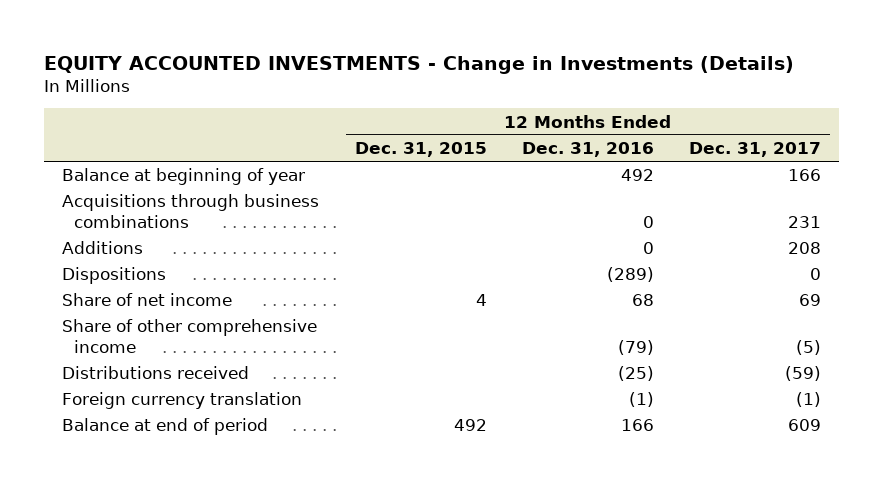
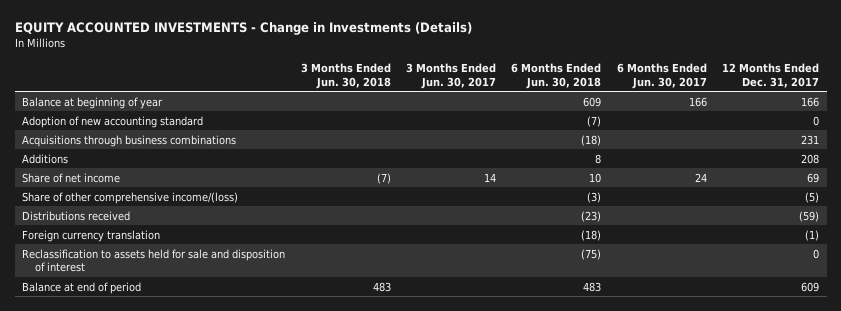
[354,141,487,157] Dec. 31, 2015 -> none
[521,141,654,157] Dec. 31, 2016 -> none
none -> [300,62,391,89] 3 Months Ended Jun. 30, 2018
none -> [406,62,497,89] 3 Months Ended Jun. 30, 2017
none -> [511,62,602,89] 6 Months Ended Jun. 30, 2018
none -> [616,62,707,89] 6 Months Ended Jun. 30, 2017
none -> [22,115,204,128] Adoption of new accounting standard
[62,267,167,285] Dispositions -> none
[62,319,318,354] Share of other comprehensive income -> [22,191,239,204] Share of other comprehensive income/(loss)
none -> [22,248,286,273] Reclassification to assets held for sale and disposition of interest

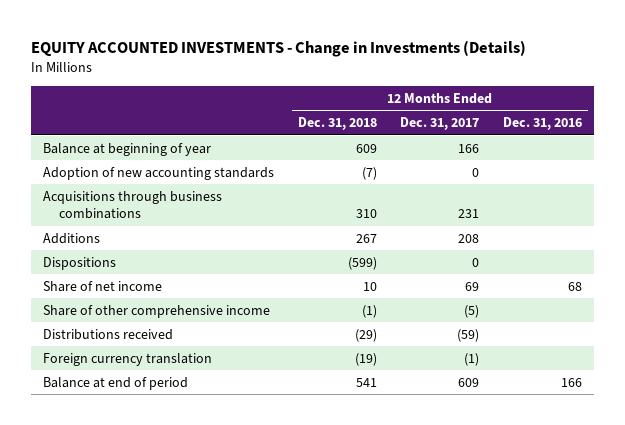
[300,62,391,89] 3 Months Ended Jun. 30, 2018 -> none
[406,62,497,89] 3 Months Ended Jun. 30, 2017 -> none
[511,62,602,89] 6 Months Ended Jun. 30, 2018 -> none
[616,62,707,89] 6 Months Ended Jun. 30, 2017 -> none
none -> [297,117,377,131] Dec. 31, 2018
none -> [503,117,583,131] Dec. 31, 2016
[22,115,204,128] Adoption of new accounting standard -> [42,166,274,180] Adoption of new accounting standards
none -> [42,256,116,270] Dispositions
[22,191,239,204] Share of other comprehensive income/(loss) -> [42,304,270,318] Share of other comprehensive income
[22,248,286,273] Reclassification to assets held for sale and disposition of interest -> none

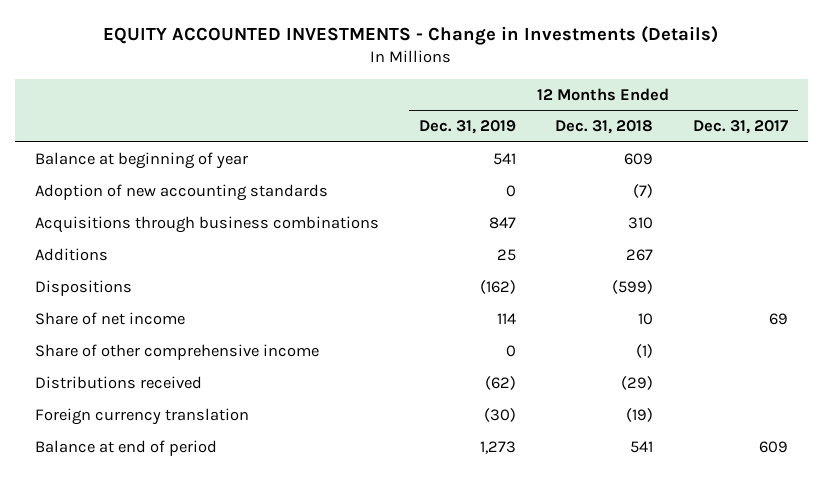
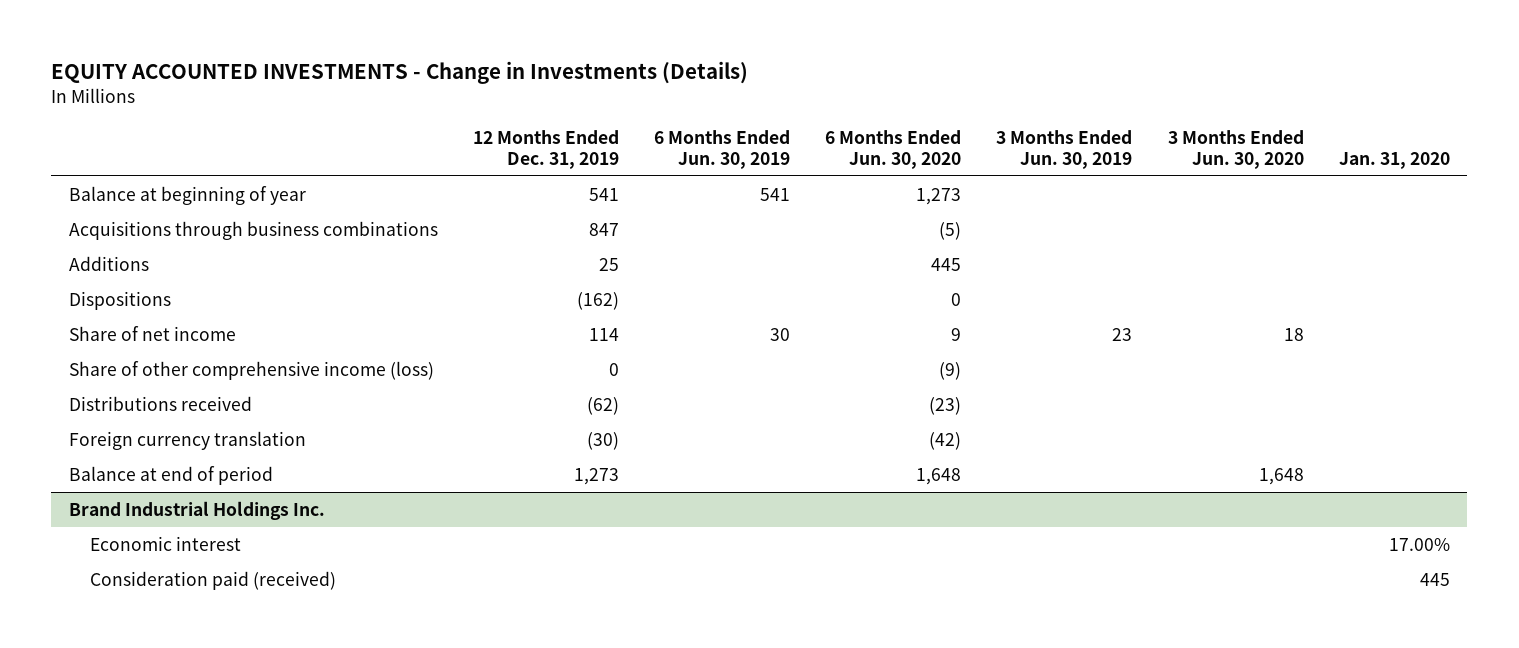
[555,120,654,135] Dec. 31, 2018 -> none
[692,120,788,135] Dec. 31, 2017 -> none
none -> [654,129,791,169] 6 Months Ended Jun. 30, 2019
none -> [825,129,962,169] 6 Months Ended Jun. 30, 2020
none -> [996,129,1133,169] 3 Months Ended Jun. 30, 2019
none -> [1167,129,1304,169] 3 Months Ended Jun. 30, 2020
none -> [1338,151,1450,169] Jan. 31, 2020
[34,183,328,201] Adoption of new accounting standards -> none
[34,343,319,360] Share of other comprehensive income -> [68,360,434,380] Share of other comprehensive income (loss)
none -> [68,500,325,520] Brand Industrial Holdings Inc.
none -> [90,535,242,551] Economic interest
none -> [90,570,337,590] Consideration paid (received)

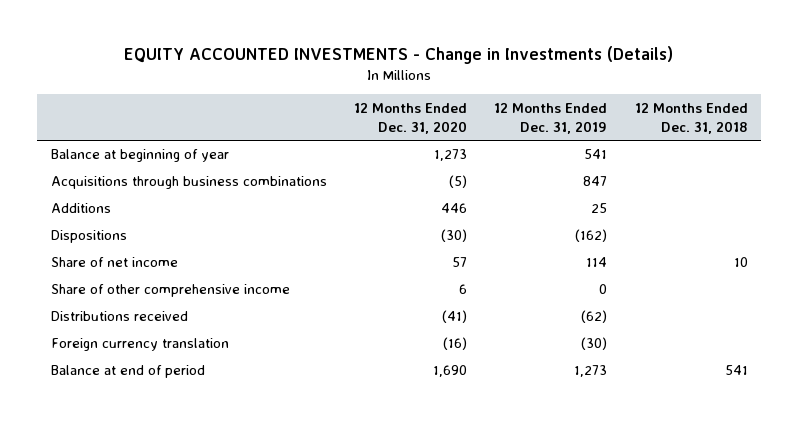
[654,129,791,169] 6 Months Ended Jun. 30, 2019 -> none
[825,129,962,169] 6 Months Ended Jun. 30, 2020 -> none
[996,129,1133,169] 3 Months Ended Jun. 30, 2019 -> none
[1167,129,1304,169] 3 Months Ended Jun. 30, 2020 -> none
[1338,151,1450,169] Jan. 31, 2020 -> none
none -> [354,102,468,134] 12 Months Ended Dec. 31, 2020
none -> [634,102,748,134] 12 Months Ended Dec. 31, 2018
[68,360,434,380] Share of other comprehensive income (loss) -> [50,284,290,298] Share of other comprehensive income
[68,500,325,520] Brand Industrial Holdings Inc. -> none
[90,535,242,551] Economic interest -> none
[90,570,337,590] Consideration paid (received) -> none

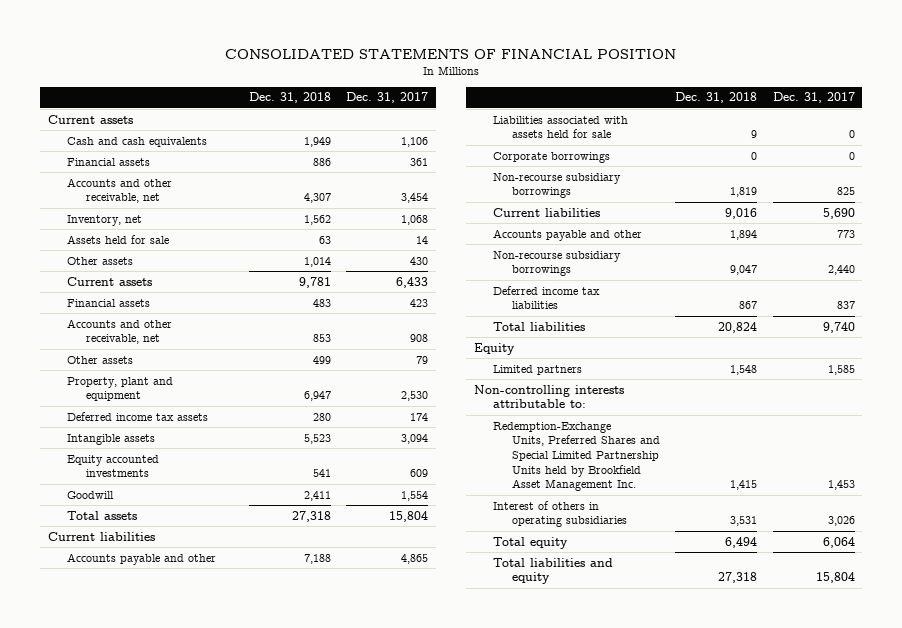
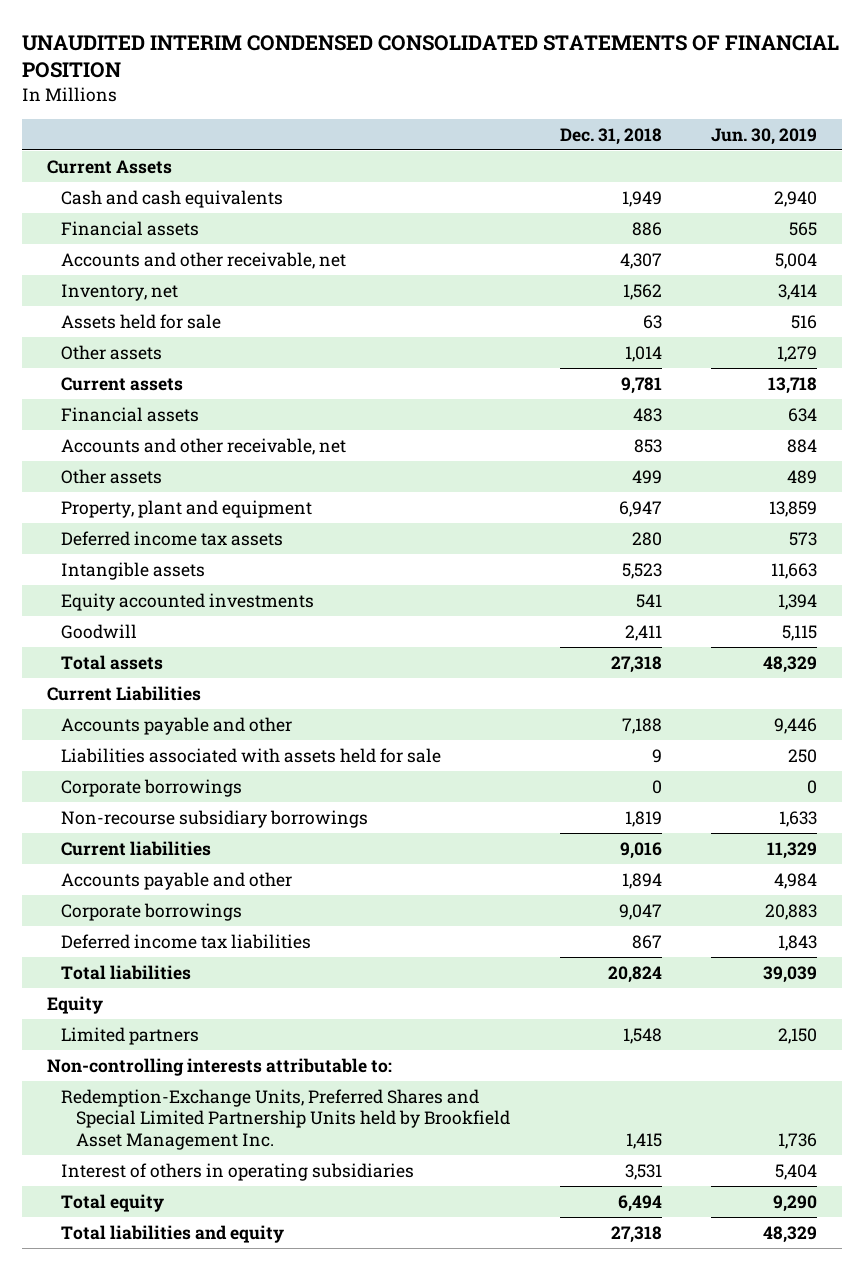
[225,48,677,59] CONSOLIDATED STATEMENTS OF FINANCIAL POSITION -> [22,34,840,79] UNAUDITED INTERIM CONDENSED CONSOLIDATED STATEMENTS OF FINANCIAL POSITION
[346,92,429,104] Dec. 31, 2017 -> none
none -> [711,127,818,145] Jun. 30, 2019
[47,114,133,124] Current assets -> [47,159,173,174] Current Assets
[47,531,155,541] Current liabilities -> [47,685,202,701] Current Liabilities
[492,250,621,277] Non-recourse subsidiary borrowings -> [61,902,243,921] Corporate borrowings

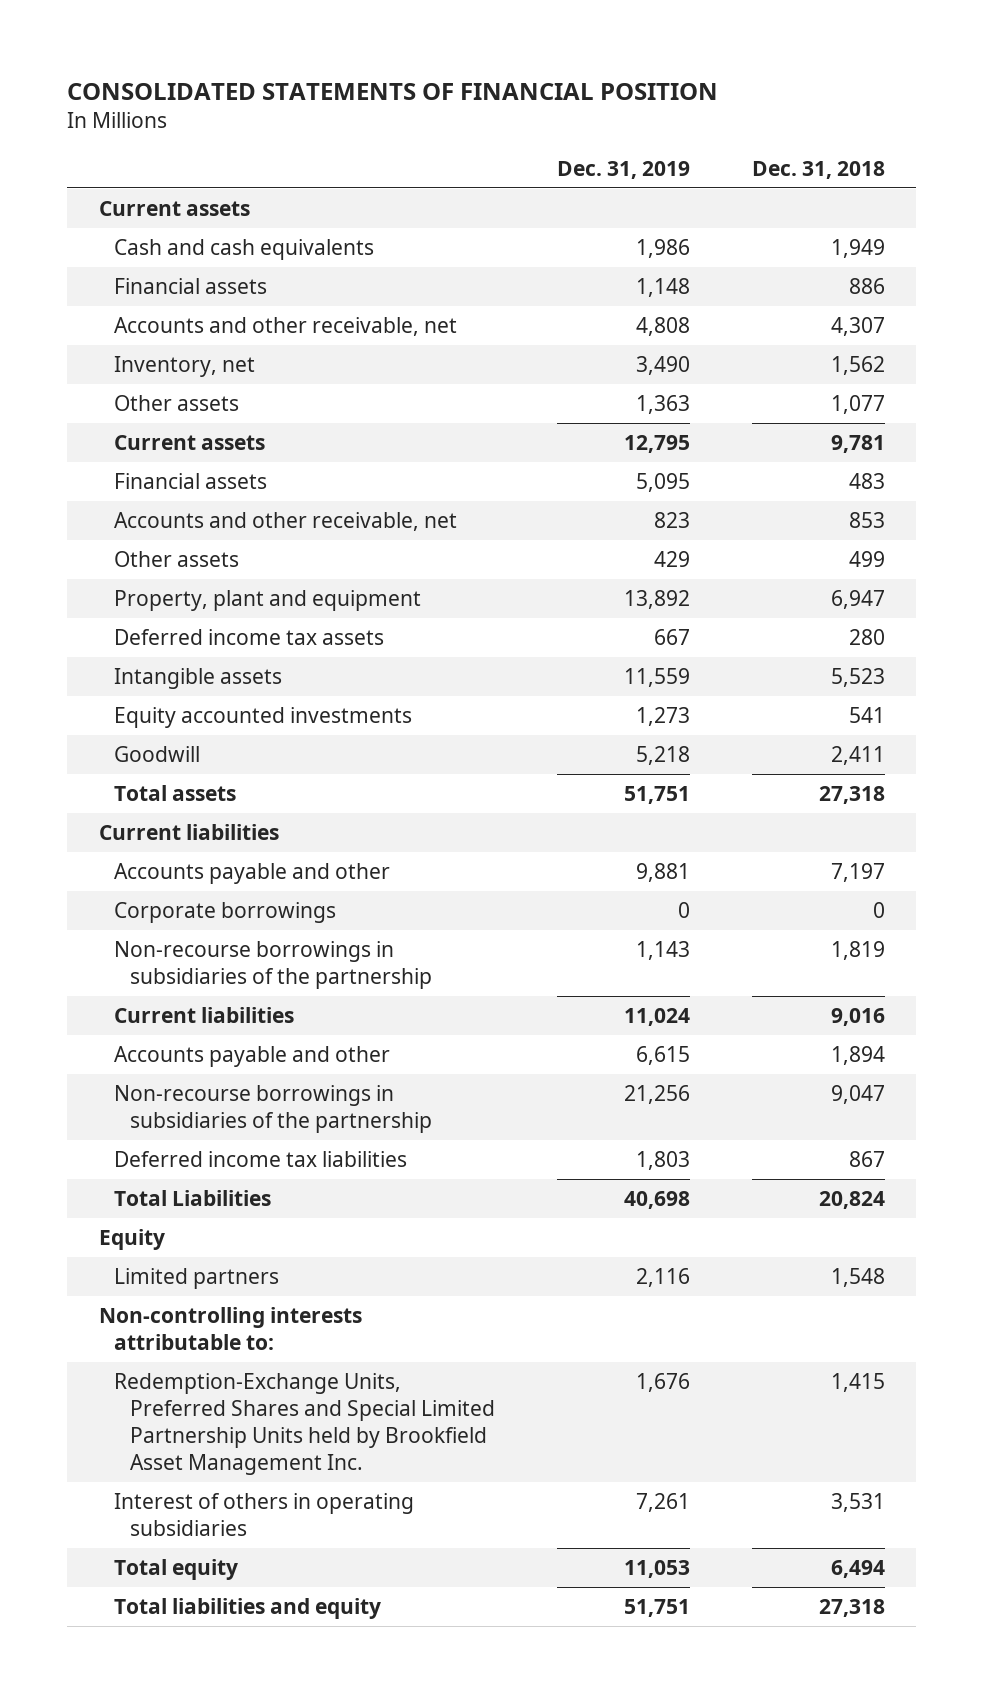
[22,34,840,79] UNAUDITED INTERIM CONDENSED CONSOLIDATED STATEMENTS OF FINANCIAL POSITION -> [67,82,719,100] CONSOLIDATED STATEMENTS OF FINANCIAL POSITION
[711,127,818,145] Jun. 30, 2019 -> none
none -> [556,160,690,179] Dec. 31, 2019
[47,159,173,174] Current Assets -> [98,201,250,217] Current assets
[61,313,222,329] Assets held for sale -> none
[624,345,662,362] 1,014 -> [831,395,886,415] 1,077
[61,747,442,763] Liabilities associated with assets held for sale -> none
[47,685,202,701] Current Liabilities -> [98,824,279,841] Current liabilities
[621,717,662,734] 7,188 -> [831,863,886,883] 7,197
[61,809,369,828] Non-recourse subsidiary borrowings -> [114,941,432,989] Non-recourse borrowings in subsidiaries of the partnership
[61,902,243,921] Corporate borrowings -> [114,1085,432,1133] Non-recourse borrowings in subsidiaries of the partnership
[61,964,192,980] Total liabilities -> [114,1190,272,1207] Total Liabilities

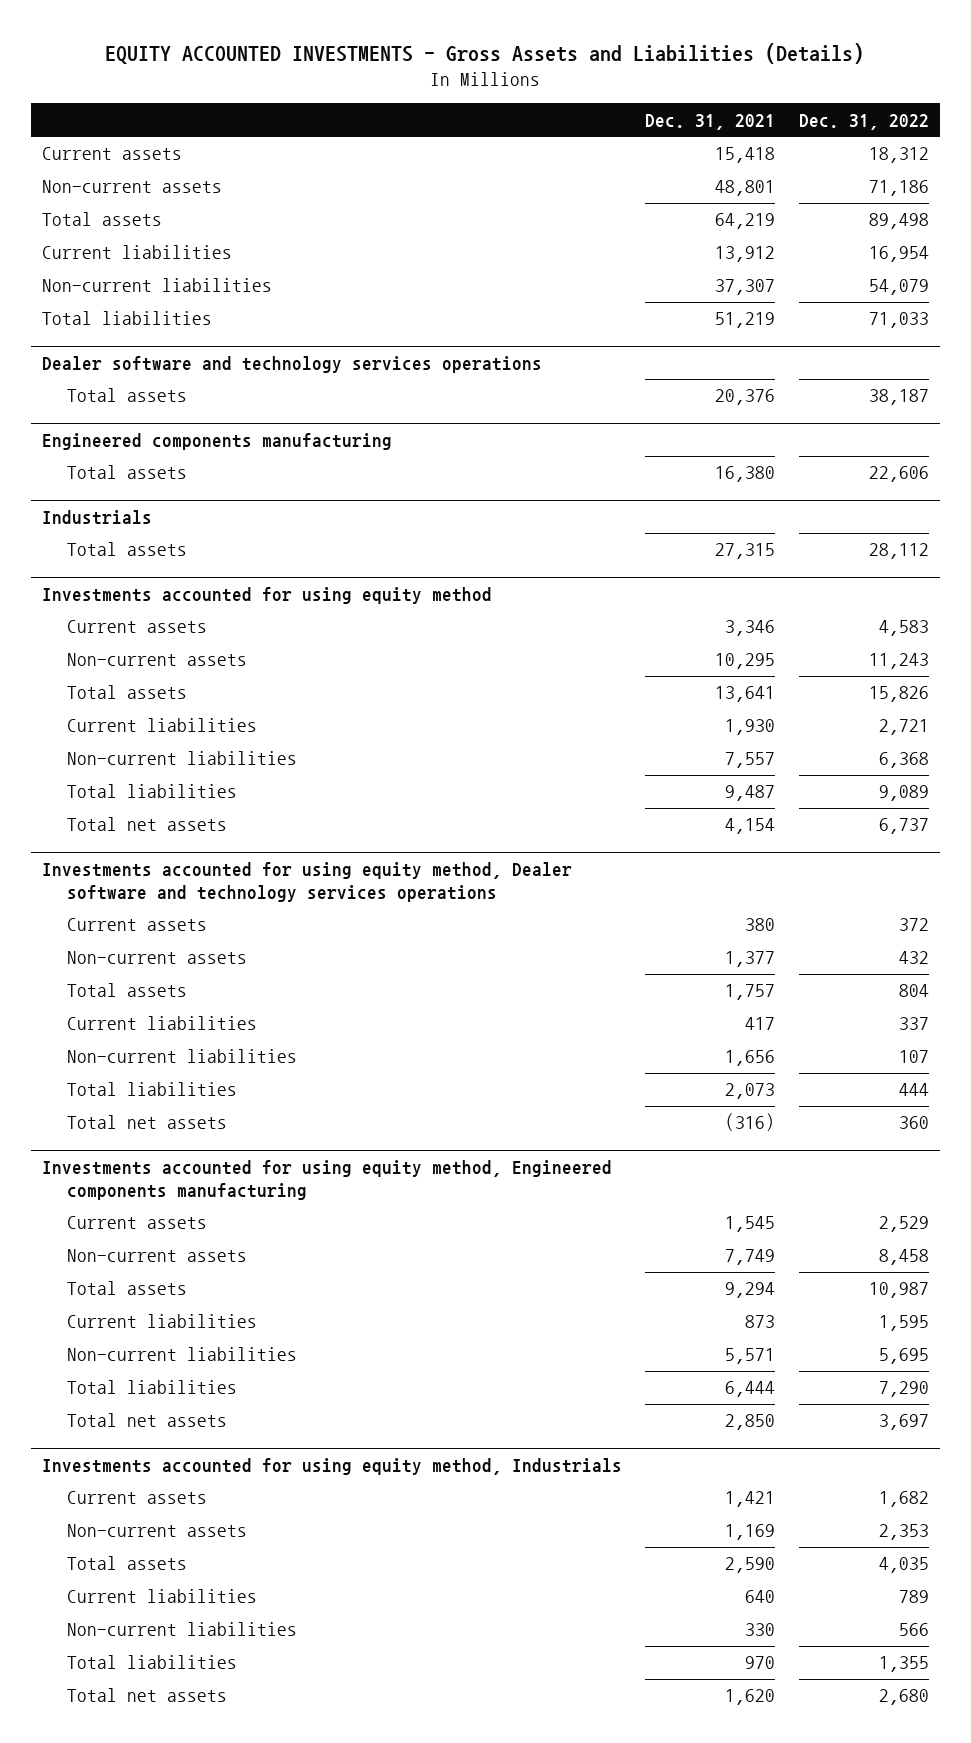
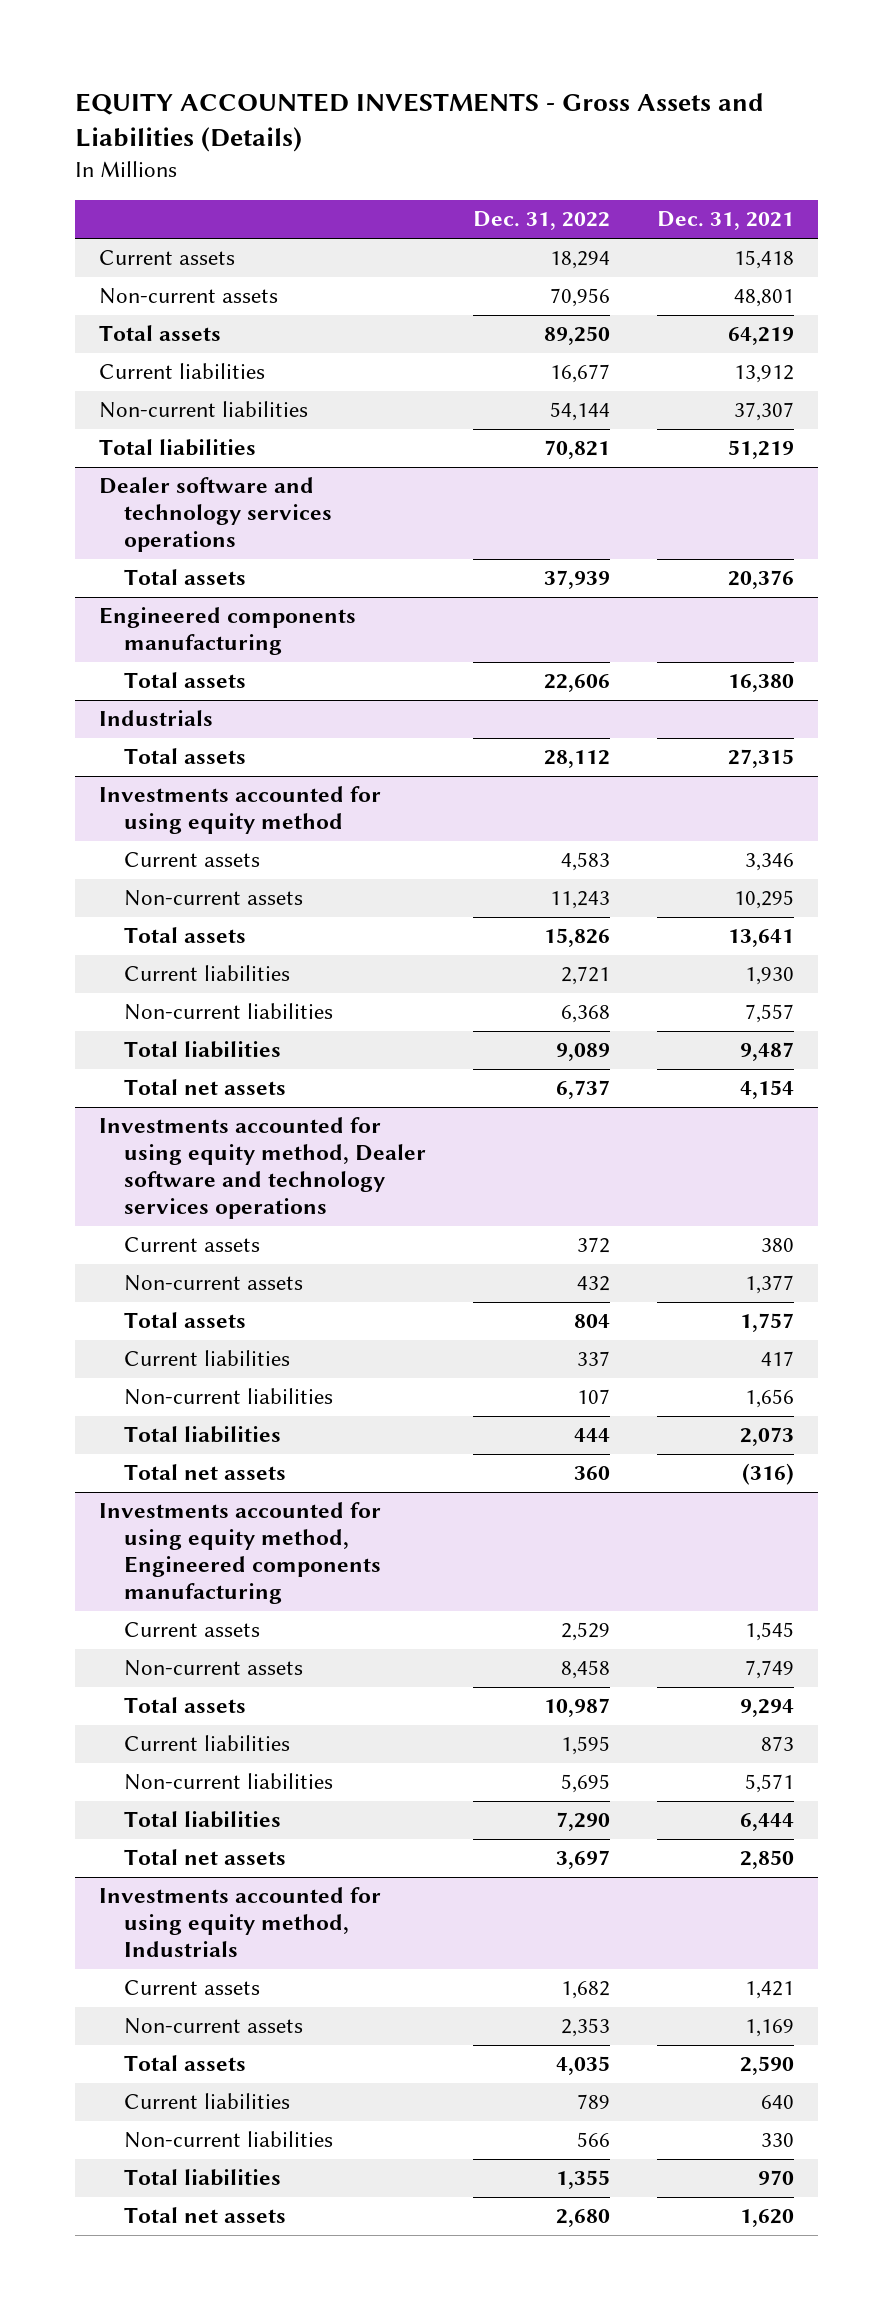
[868,147,929,164] 18,312 -> [549,251,610,270] 18,294
[868,180,929,197] 71,186 -> [549,288,610,308] 70,956
[868,213,929,230] 89,498 -> [543,326,610,346] 89,250
[868,246,929,263] 16,954 -> [549,364,610,384] 16,677
[868,279,929,296] 54,079 -> [549,402,610,422] 54,144
[868,312,929,329] 71,033 -> [543,440,610,460] 70,821
[868,389,929,406] 38,187 -> [543,570,610,590] 37,939

